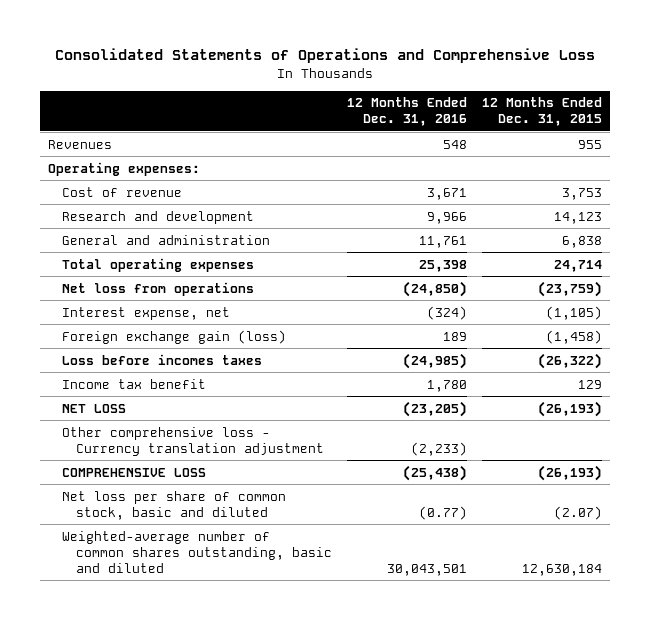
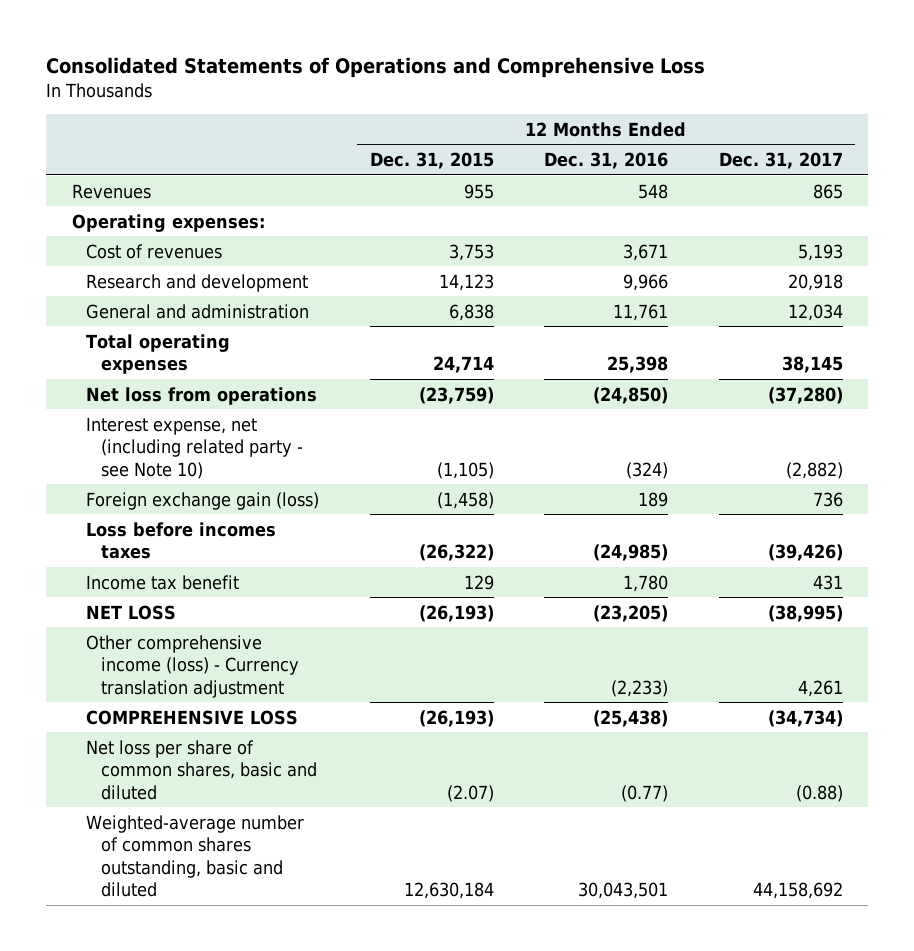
none -> [718,152,843,170] Dec. 31, 2017
[61,186,182,197] Cost of revenue -> [86,243,223,259] Cost of revenues
[61,306,230,320] Interest expense, net -> [86,416,303,479] Interest expense, net (including related party - see Note 10)
[61,426,324,456] Other comprehensive loss - Currency translation adjustment -> [86,634,299,698] Other comprehensive income (loss) - Currency translation adjustment
[61,490,286,520] Net loss per share of common stock, basic and diluted -> [86,739,317,800] Net loss per share of common shares, basic and diluted

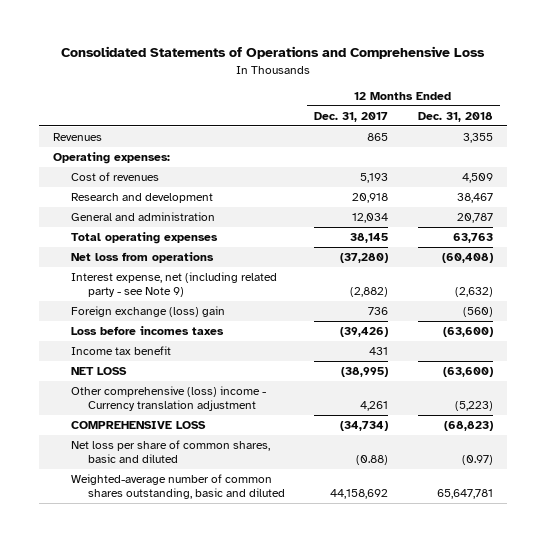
[369,152,494,170] Dec. 31, 2015 -> none
[544,152,669,170] Dec. 31, 2016 -> none
none -> [417,111,493,122] Dec. 31, 2018
[86,416,303,479] Interest expense, net (including related party - see Note 10) -> [70,272,277,298] Interest expense, net (including related party - see Note 9)
[86,491,320,510] Foreign exchange gain (loss) -> [70,306,225,318] Foreign exchange (loss) gain
[86,634,299,698] Other comprehensive income (loss) - Currency translation adjustment -> [70,386,266,412] Other comprehensive (loss) income - Currency translation adjustment

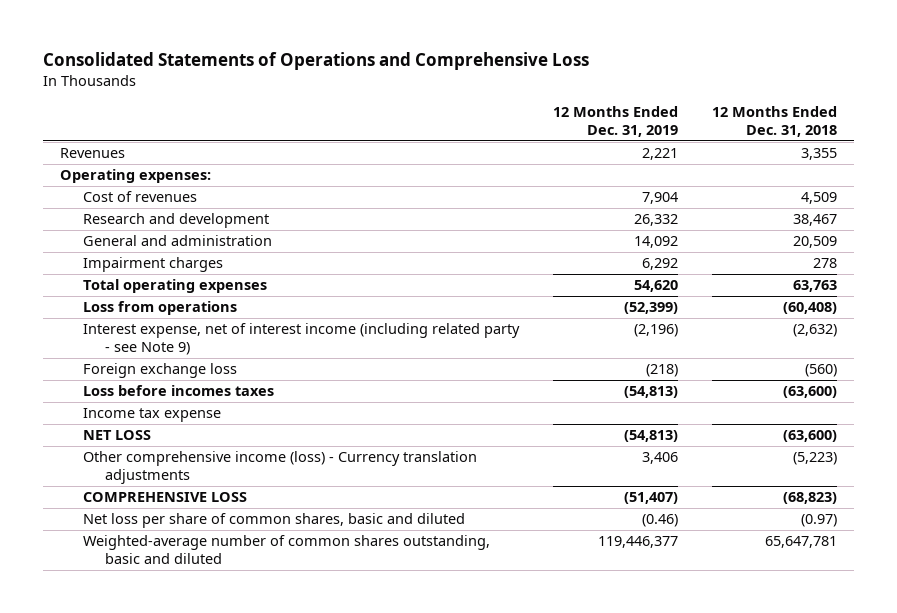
[314,111,389,122] Dec. 31, 2017 -> none
none -> [552,106,678,137] 12 Months Ended Dec. 31, 2019
[456,213,493,224] 20,787 -> [792,236,837,249] 20,509
none -> [82,257,223,273] Impairment charges
[70,252,214,264] Net loss from operations -> [82,301,237,316] Loss from operations
[70,272,277,298] Interest expense, net (including related party - see Note 9) -> [82,323,520,356] Interest expense, net of interest income (including related party - see Note 9)
[70,306,225,318] Foreign exchange (loss) gain -> [82,363,237,379] Foreign exchange loss
[70,346,171,356] Income tax benefit -> [82,408,221,423] Income tax expense
[70,386,266,412] Other comprehensive (loss) income - Currency translation adjustment -> [82,451,477,485] Other comprehensive income (loss) - Currency translation adjustments

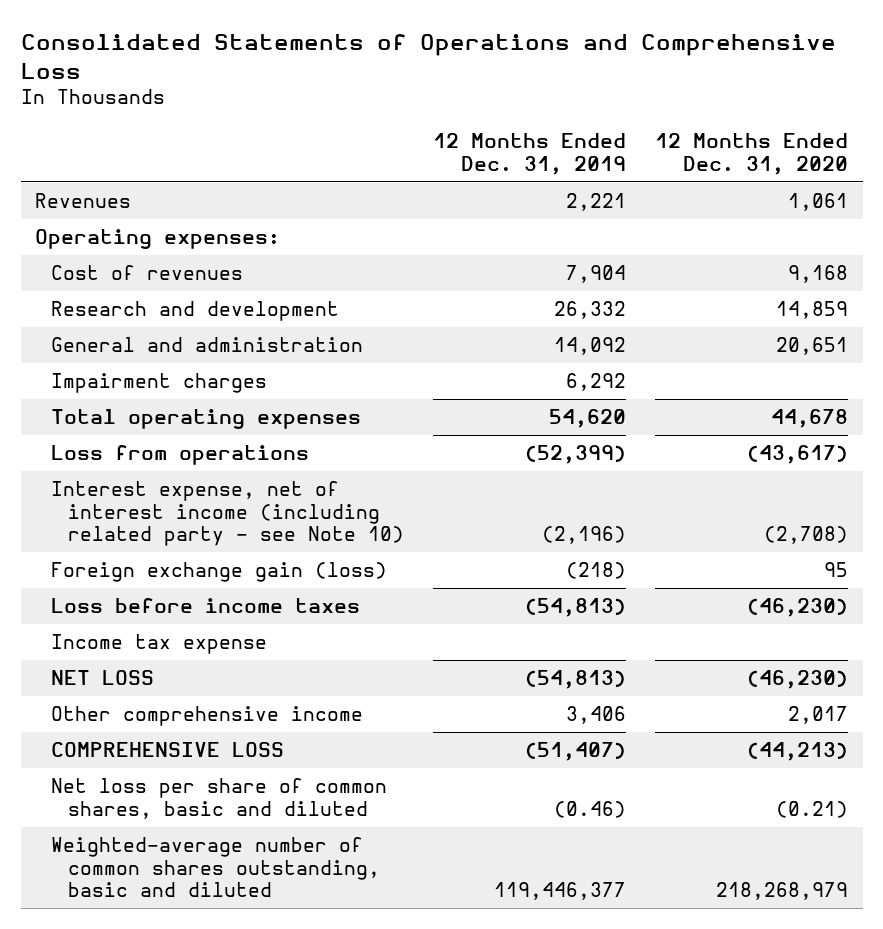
[711,106,837,137] 12 Months Ended Dec. 31, 2018 -> none
none -> [655,133,849,175] 12 Months Ended Dec. 31, 2020
[82,323,520,356] Interest expense, net of interest income (including related party - see Note 9) -> [51,481,404,547] Interest expense, net of interest income (including related party - see Note 10)
[82,363,237,379] Foreign exchange loss -> [51,562,388,583] Foreign exchange gain (loss)
[82,385,274,397] Loss before incomes taxes -> [51,598,361,614] Loss before income taxes
[82,451,477,485] Other comprehensive income (loss) - Currency translation adjustments -> [51,706,364,727] Other comprehensive income

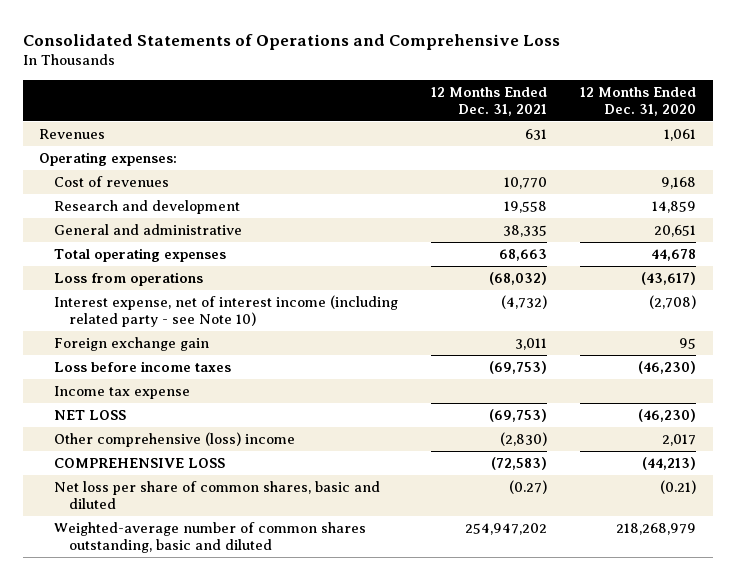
[432,133,626,175] 12 Months Ended Dec. 31, 2019 -> none
none -> [431,86,548,117] 12 Months Ended Dec. 31, 2021
[51,373,268,394] Impairment charges -> none
[51,337,364,353] General and administration -> [54,223,243,235] General and administrative
[51,562,388,583] Foreign exchange gain (loss) -> [54,336,210,351] Foreign exchange gain
[51,706,364,727] Other comprehensive income -> [54,431,296,447] Other comprehensive (loss) income

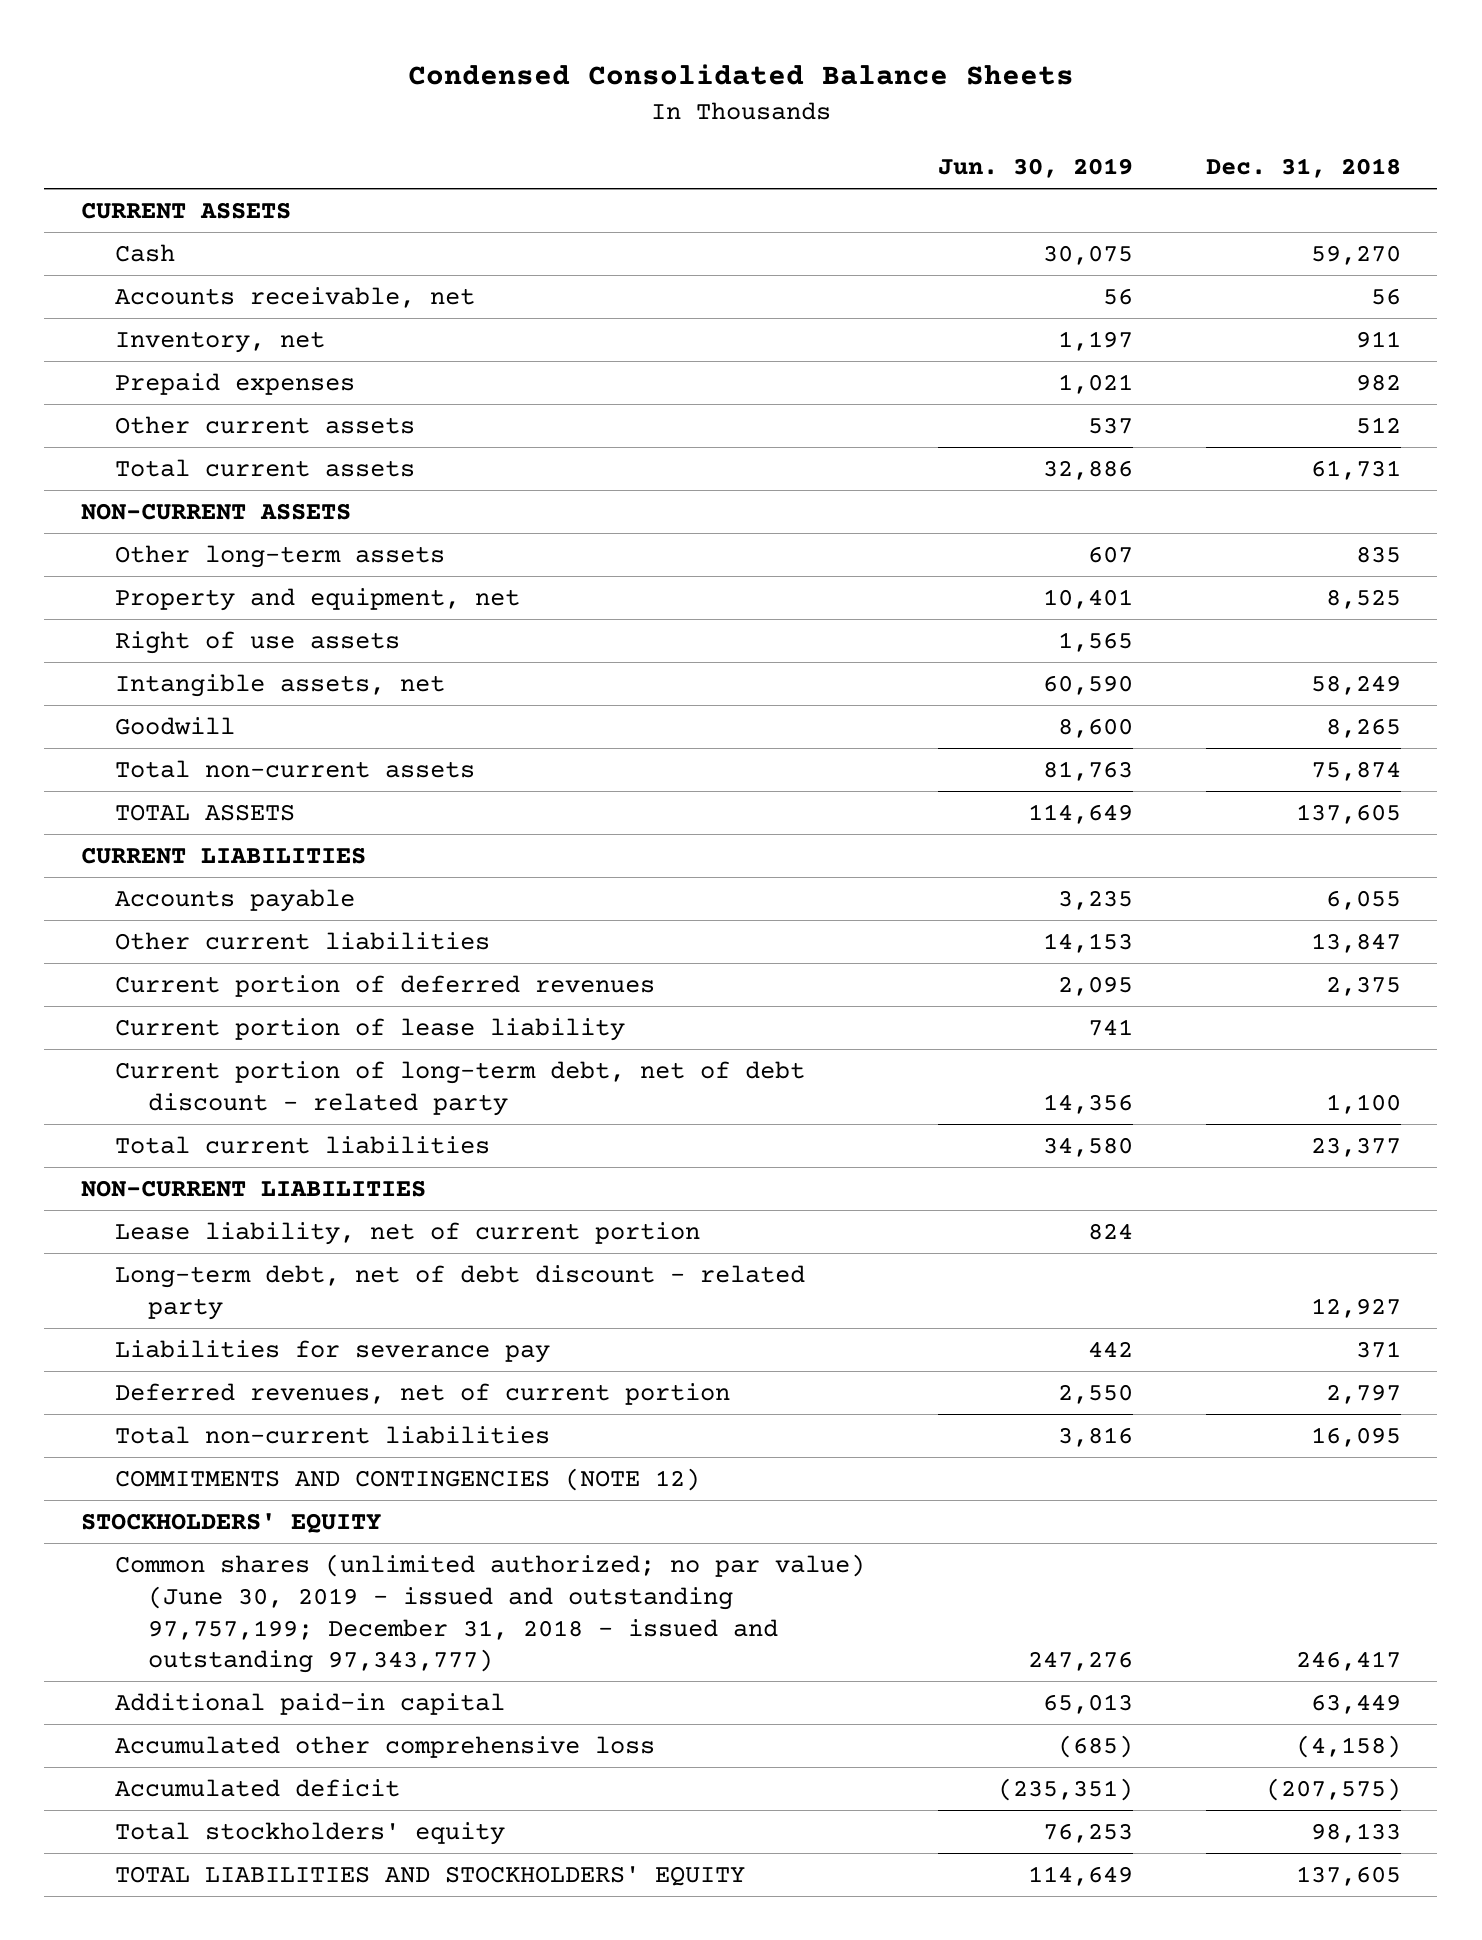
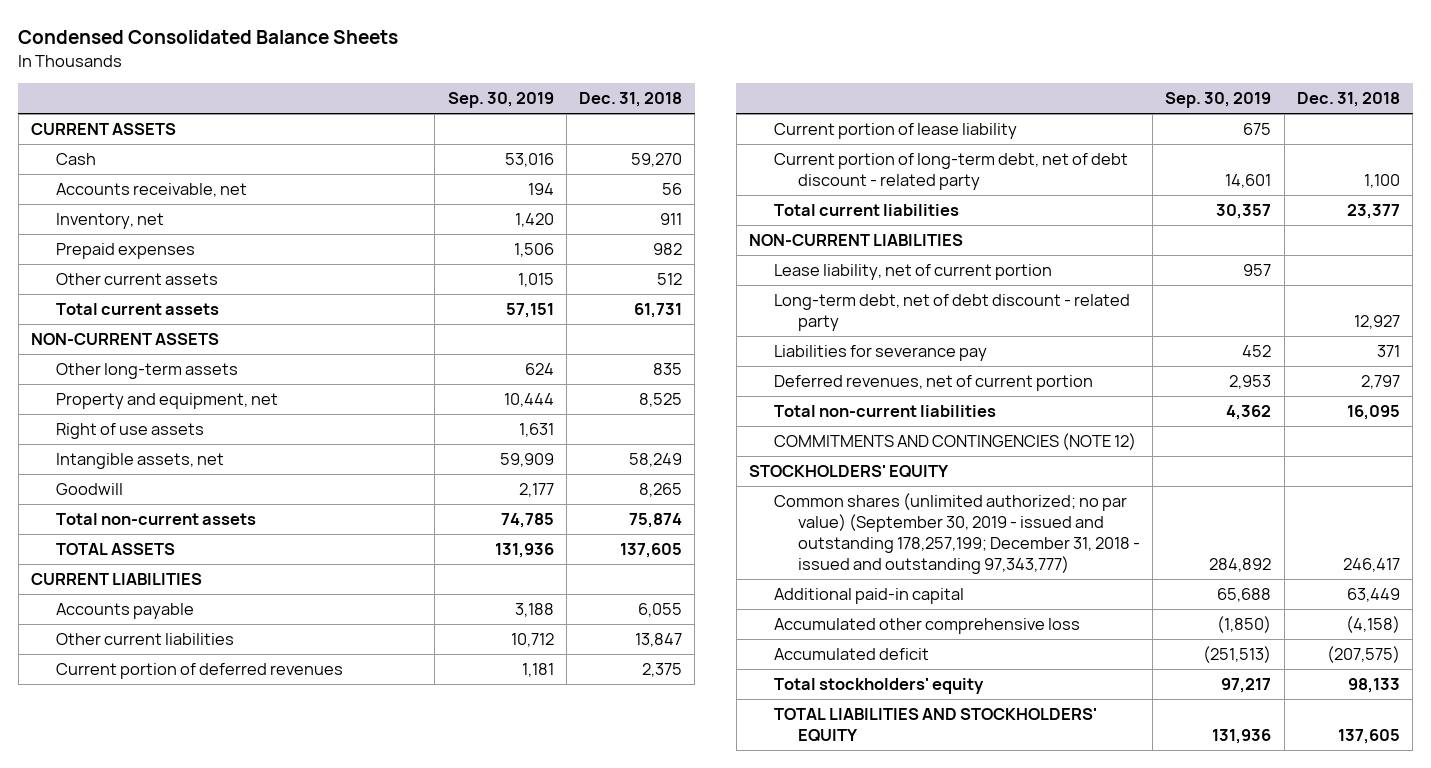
[937,157,1133,178] Jun. 30, 2019 -> none
none -> [447,92,554,109] Sep. 30, 2019
[114,1553,865,1674] Common shares (unlimited authorized; no par value) (June 30, 2019 - issued and outstanding 97,757,199; December 31, 2018 - issued and outstanding 97,343,777) -> [773,492,1141,575] Common shares (unlimited authorized; no par value) (September 30, 2019 - issued and outstanding 178,257,199; December 31, 2018 - issued and outstanding 97,343,777)

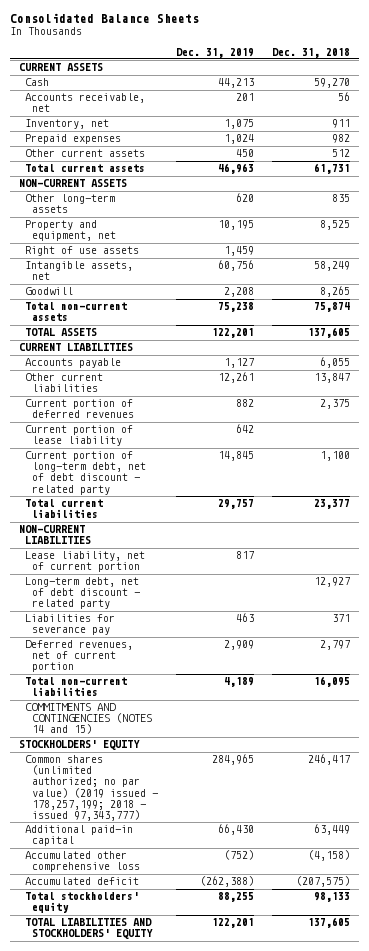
[18,30,399,45] Condensed Consolidated Balance Sheets -> [9,13,199,24] Consolidated Balance Sheets
[447,92,554,109] Sep. 30, 2019 -> none
none -> [176,47,255,58] Dec. 31, 2019
[773,432,1136,450] COMMITMENTS AND CONTINGENCIES (NOTE 12) -> [25,703,152,735] COMMITMENTS AND CONTINGENCIES (NOTES 14 and 15)
[773,492,1141,575] Common shares (unlimited authorized; no par value) (September 30, 2019 - issued and outstanding 178,257,199; December 31, 2018 - issued and outstanding 97,343,777) -> [25,755,158,821] Common shares (unlimited authorized; no par value) (2019 issued - 178,257,199; 2018 - issued 97,343,777)

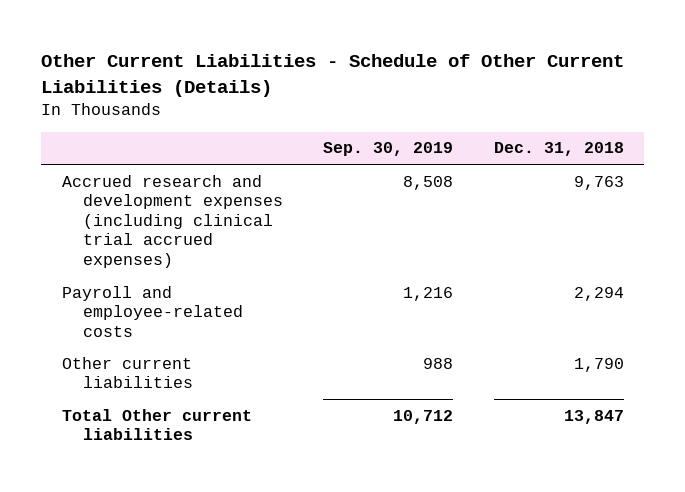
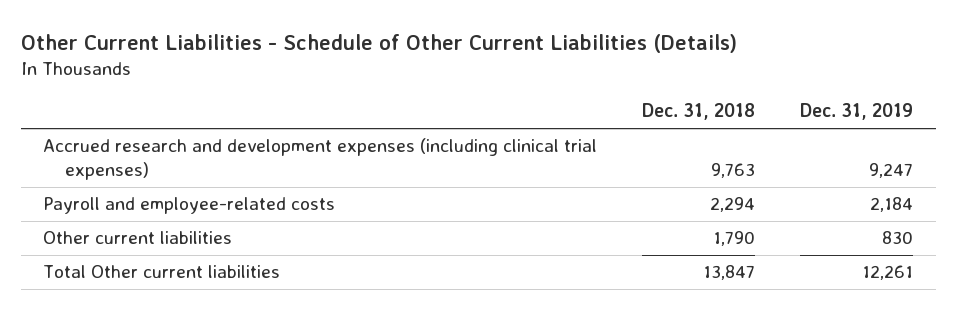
[323,142,454,157] Sep. 30, 2019 -> none
none -> [800,103,914,121] Dec. 31, 2019
[61,174,283,268] Accrued research and development expenses (including clinical trial accrued expenses) -> [43,138,598,180] Accrued research and development expenses (including clinical trial expenses)

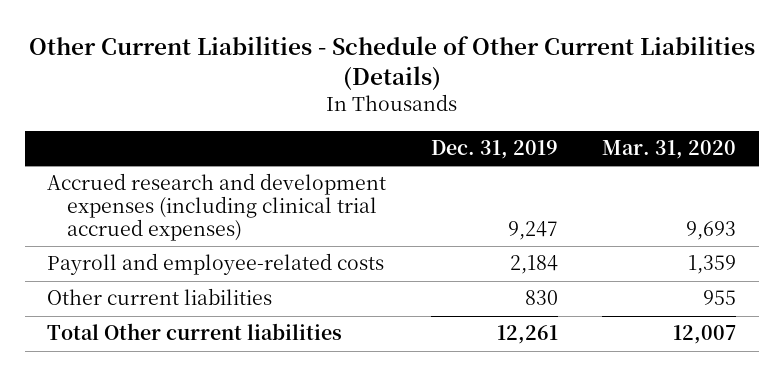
[642,103,756,121] Dec. 31, 2018 -> none
none -> [602,140,737,160] Mar. 31, 2020
[43,138,598,180] Accrued research and development expenses (including clinical trial expenses) -> [47,173,387,242] Accrued research and development expenses (including clinical trial accrued expenses)

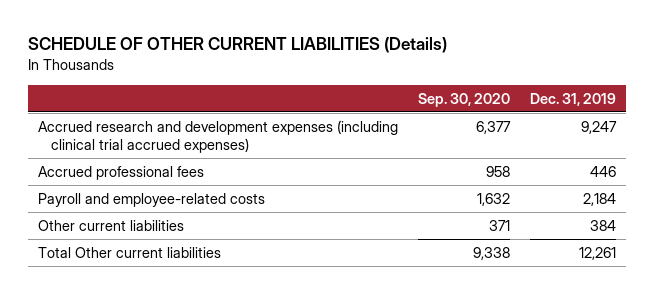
[28,35,755,91] Other Current Liabilities - Schedule of Other Current Liabilities (Details) -> [27,37,447,54] SCHEDULE OF OTHER CURRENT LIABILITIES (Details)
[602,140,737,160] Mar. 31, 2020 -> none
none -> [417,92,510,107] Sep. 30, 2020
none -> [37,165,204,180] Accrued professional fees
[524,290,558,306] 830 -> [589,219,616,231] 384

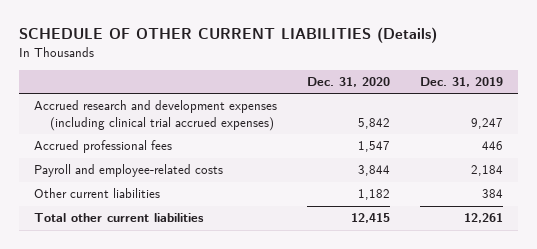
[417,92,510,107] Sep. 30, 2020 -> none
none -> [306,77,390,88] Dec. 31, 2020
[37,246,221,258] Total Other current liabilities -> [33,213,204,223] Total other current liabilities

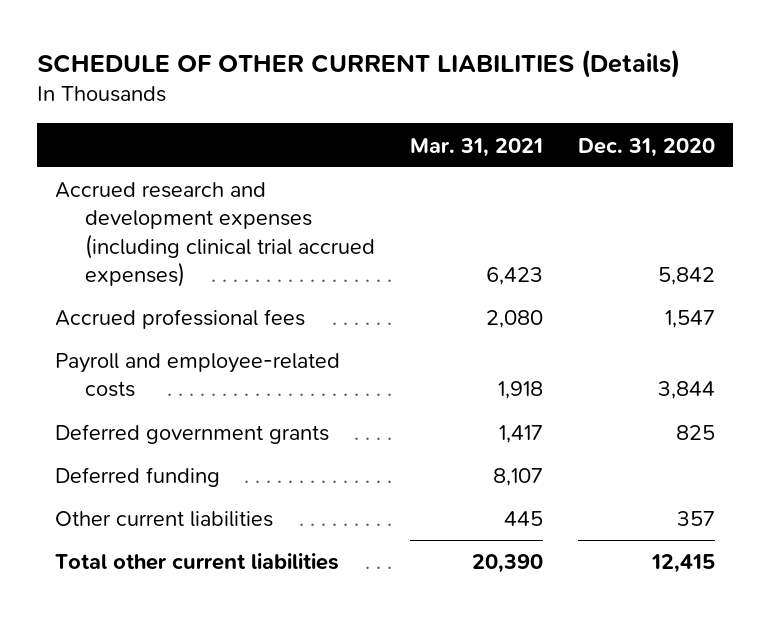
[419,77,503,88] Dec. 31, 2019 -> none
none -> [409,137,543,157] Mar. 31, 2021
none -> [55,424,330,445] Deferred government grants
none -> [55,467,221,488] Deferred funding
[357,189,390,201] 1,182 -> [677,511,716,527] 357

